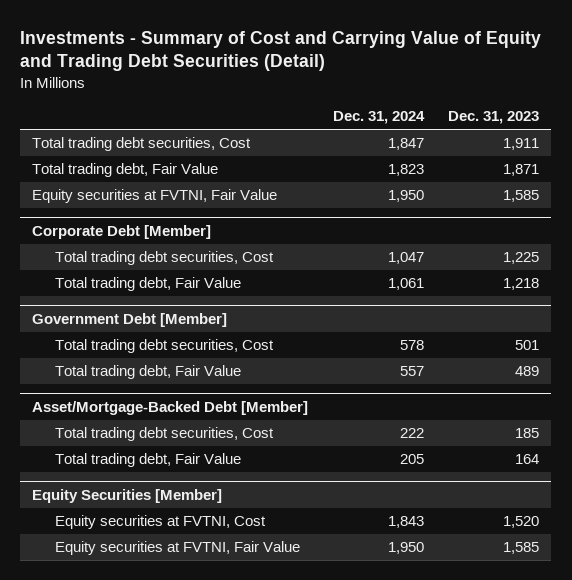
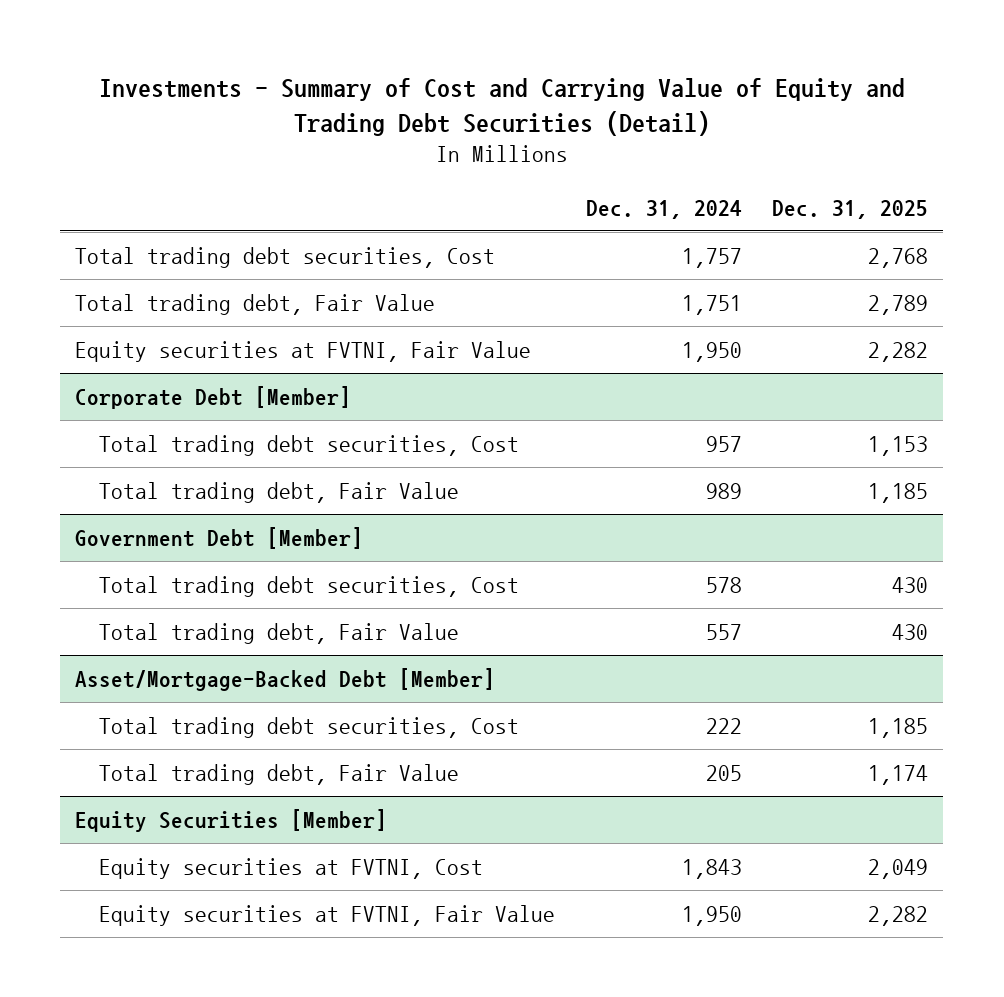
[448,111,540,125] Dec. 31, 2023 -> none
none -> [772,199,929,219] Dec. 31, 2025
[387,138,424,151] 1,847 -> [681,247,742,268] 1,757
[387,164,424,177] 1,823 -> [681,294,742,315] 1,751
[387,252,424,265] 1,047 -> [705,435,742,452] 957
[387,278,424,291] 1,061 -> [705,482,742,499] 989

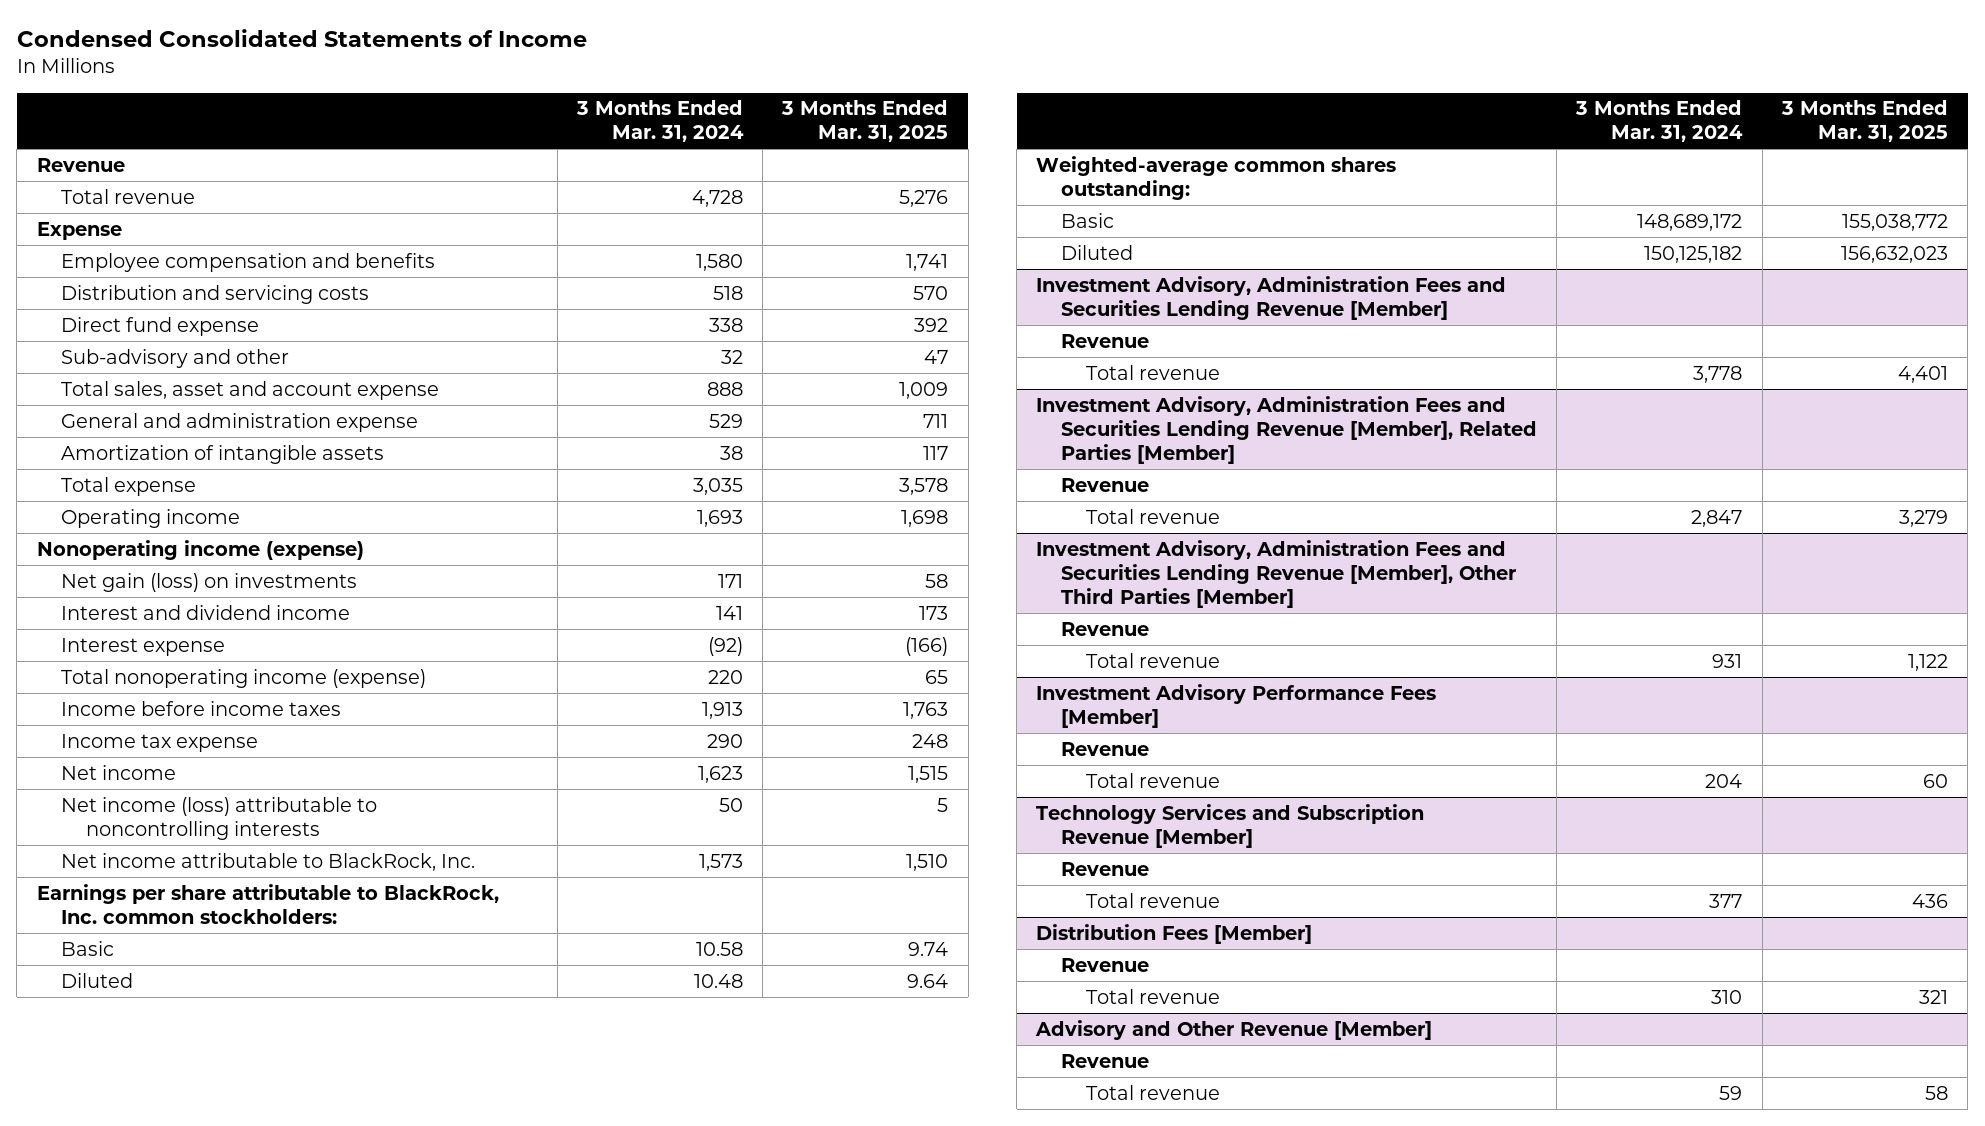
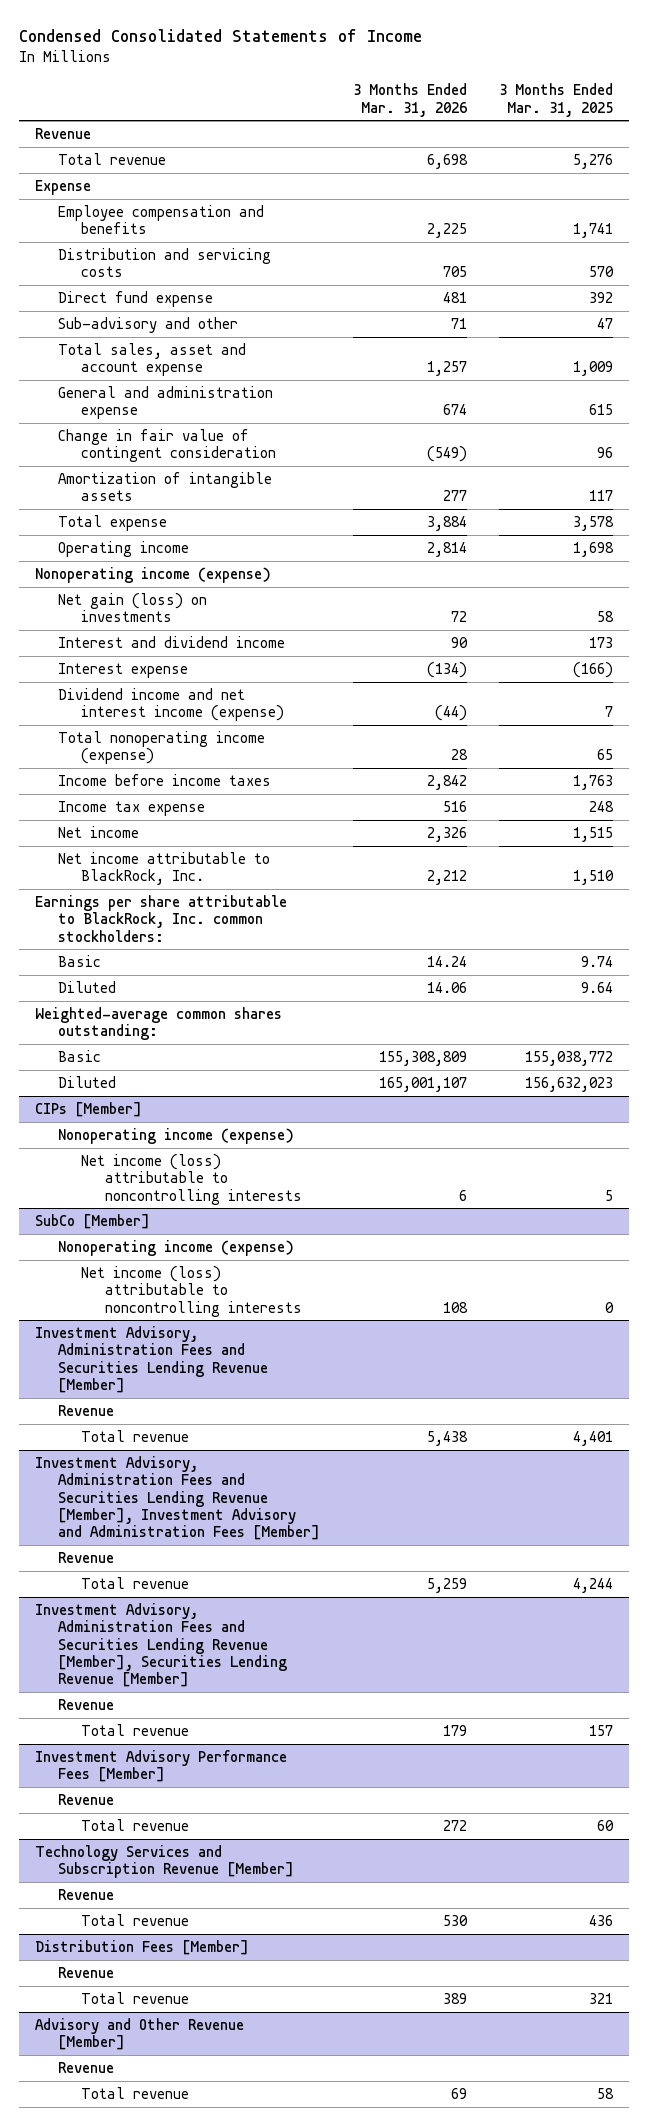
[575,100,744,143] 3 Months Ended Mar. 31, 2024 -> none
none -> [352,83,467,117] 3 Months Ended Mar. 31, 2026
[923,413,949,428] 711 -> [588,404,613,416] 615
none -> [58,429,277,463] Change in fair value of contingent consideration
none -> [58,688,285,722] Dividend income and net interest income (expense)
[61,796,378,840] Net income (loss) attributable to noncontrolling interests -> none
none -> [35,1102,143,1118] CIPs [Member]
none -> [58,1128,295,1145] Nonoperating income (expense)
none -> [81,1154,302,1205] Net income (loss) attributable to noncontrolling interests
none -> [35,1214,151,1230] SubCo [Member]
none -> [58,1240,295,1257] Nonoperating income (expense)
none -> [81,1266,302,1317] Net income (loss) attributable to noncontrolling interests
[1036,395,1537,464] Investment Advisory, Administration Fees and Securities Lending Revenue [Member], Related Parties [Member] -> [35,1456,321,1541] Investment Advisory, Administration Fees and Securities Lending Revenue [Member], Investment Advisory and Administration Fees [Member]
[1898,509,1948,527] 3,279 -> [572,1578,613,1594] 4,244
[1036,539,1516,608] Investment Advisory, Administration Fees and Securities Lending Revenue [Member], Other Third Parties [Member] -> [35,1603,288,1688] Investment Advisory, Administration Fees and Securities Lending Revenue [Member], Securities Lending Revenue [Member]
[1907,653,1948,671] 1,122 -> [588,1725,613,1737] 157

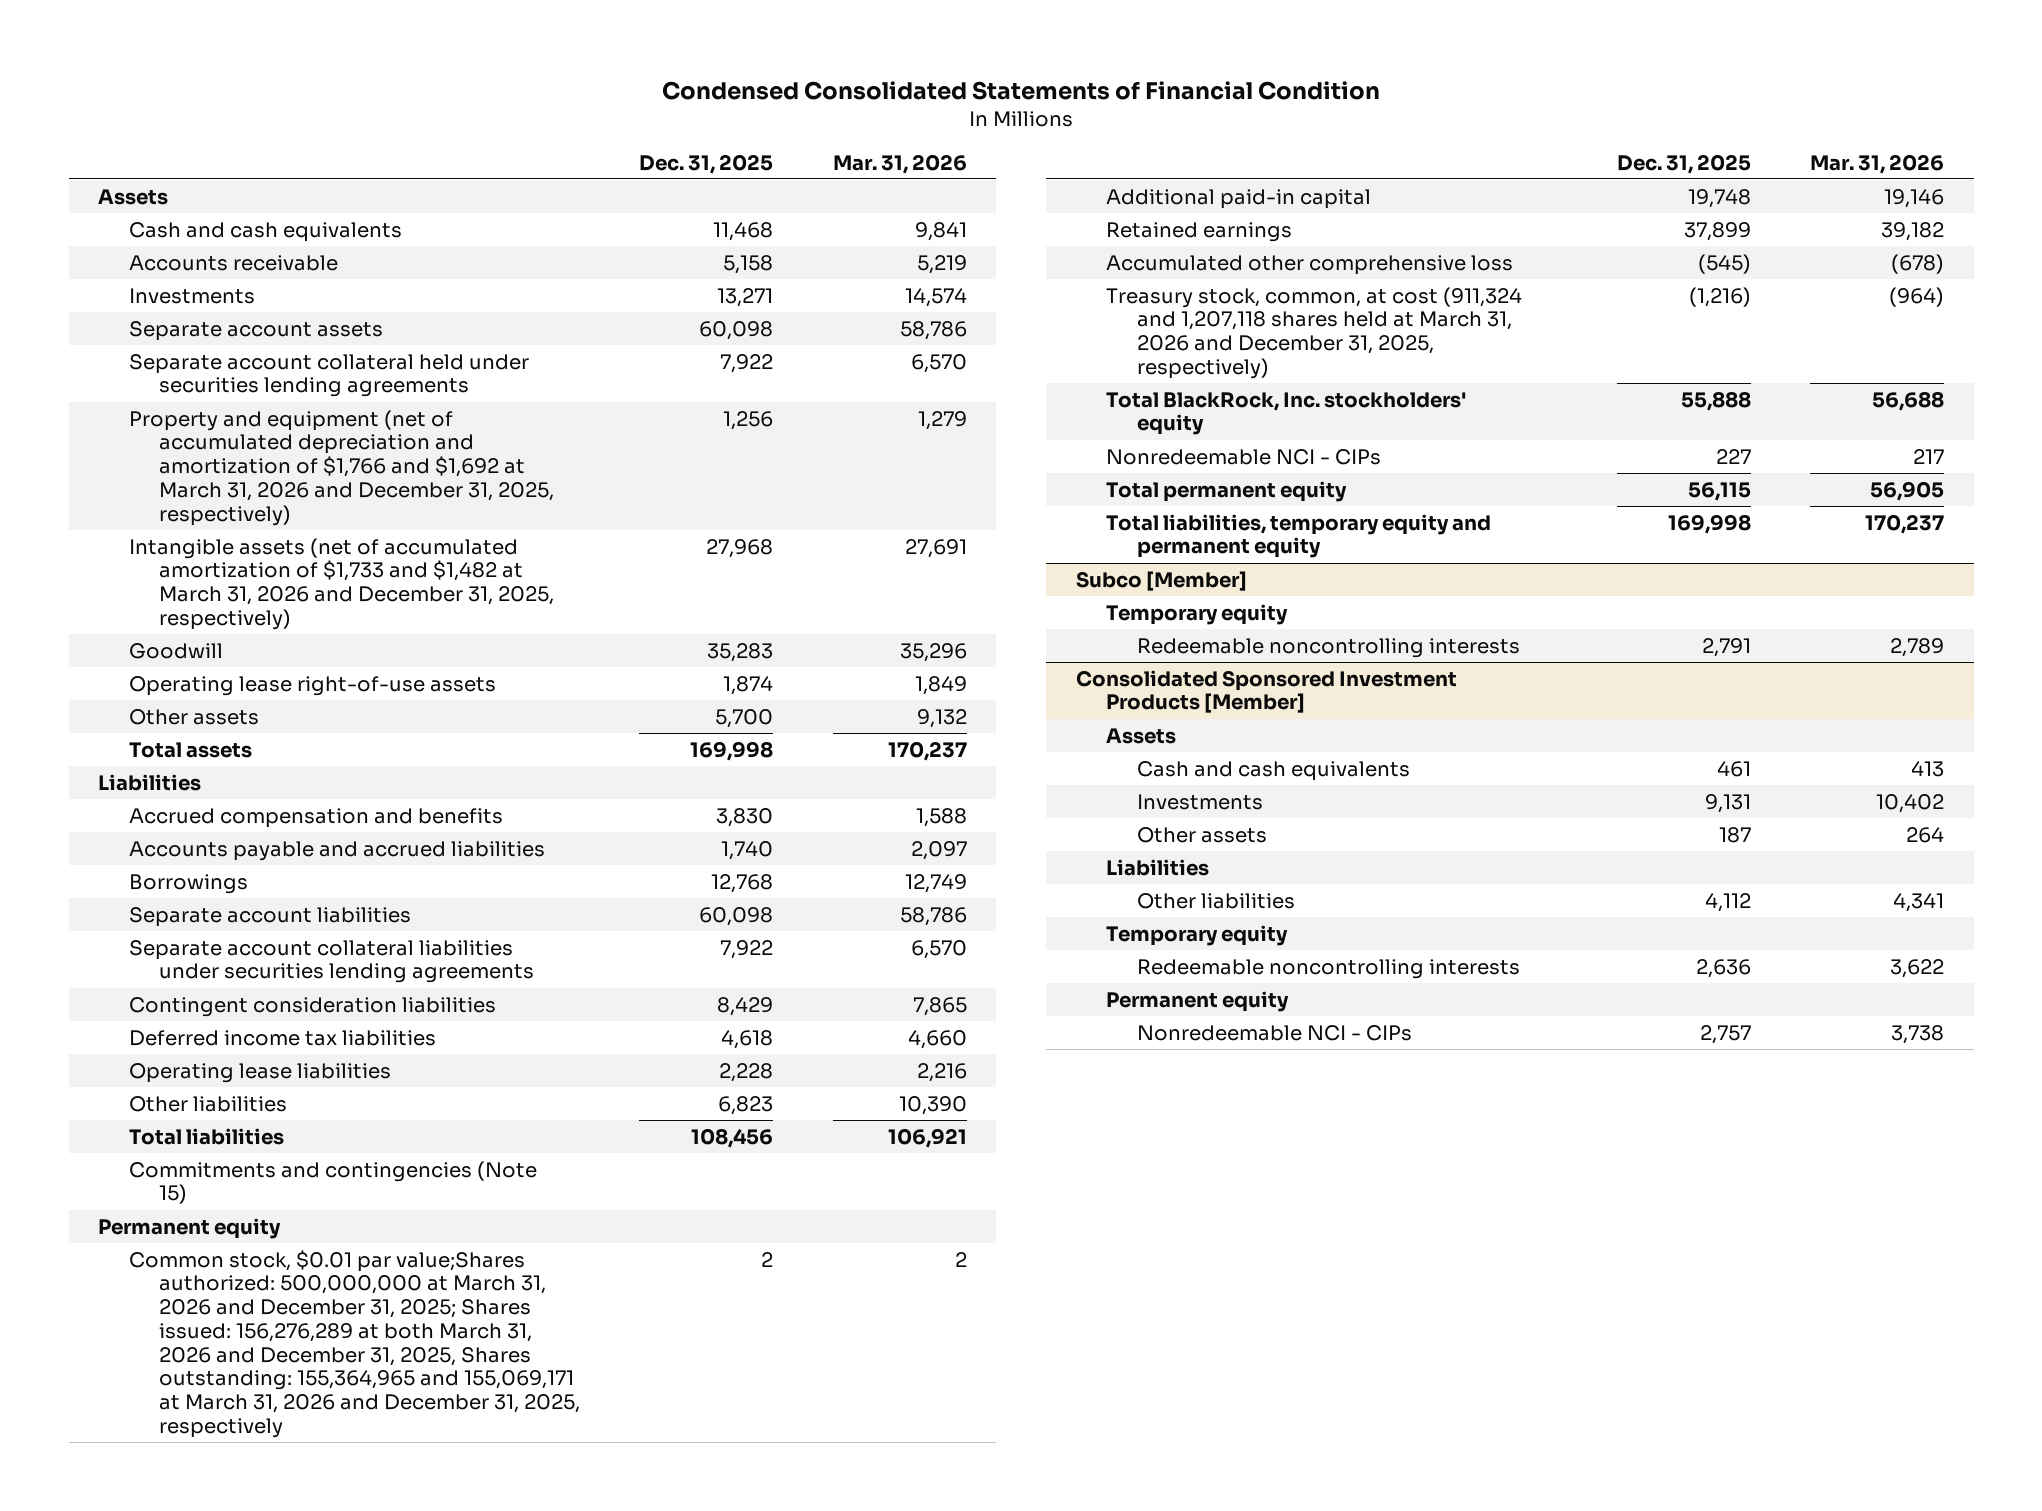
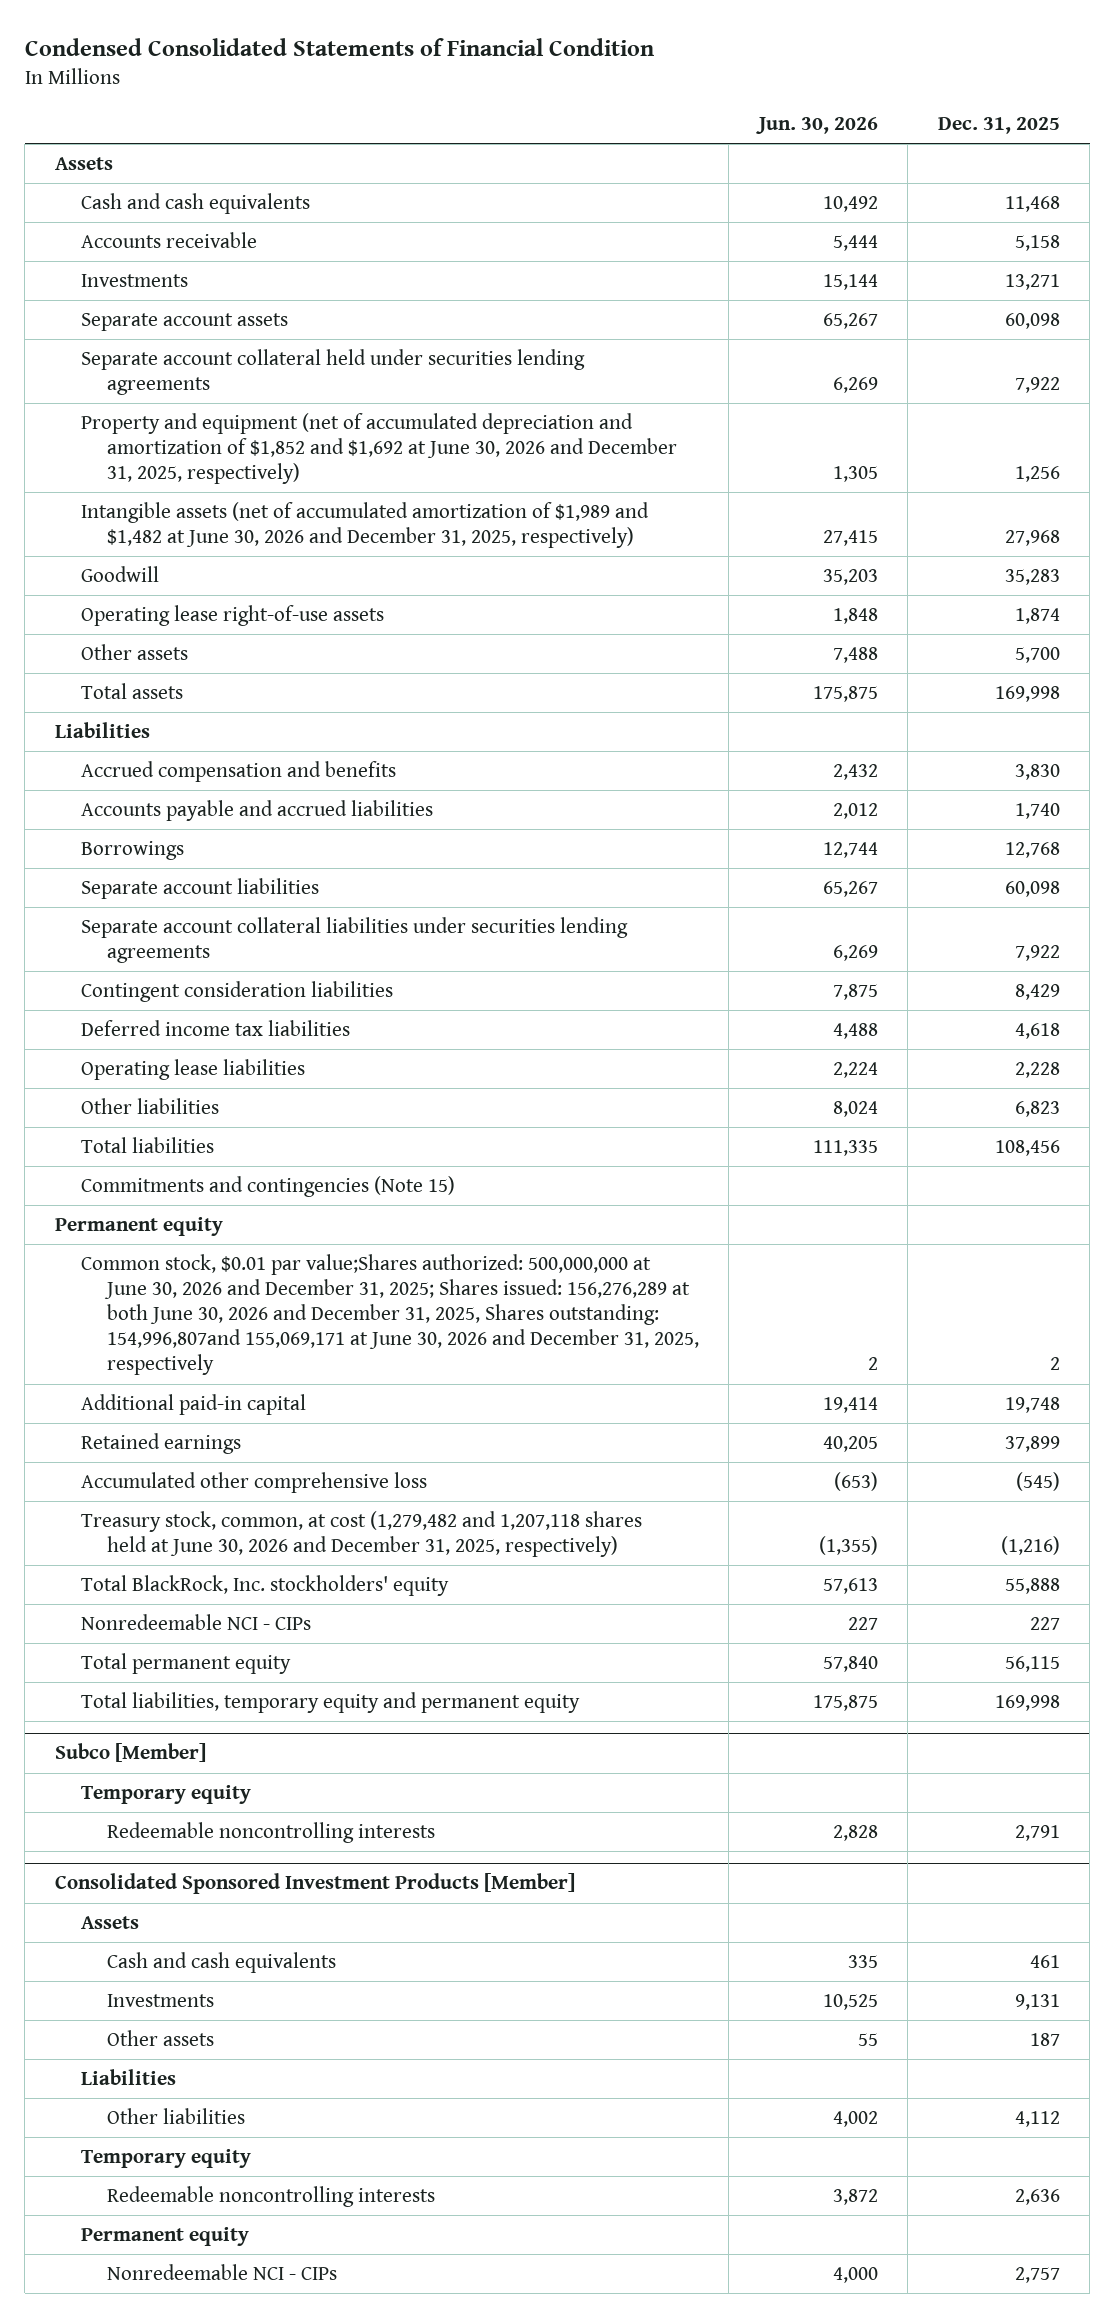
[832,153,967,174] Mar. 31, 2026 -> none
none -> [755,116,878,134] Jun. 30, 2026
[128,409,555,526] Property and equipment (net of accumulated depreciation and amortization of $1,766 and $1,692 at March 31, 2026 and December 31, 2025, respectively) -> [80,412,678,485] Property and equipment (net of accumulated depreciation and amortization of $1,852 and $1,692 at June 30, 2026 and December 31, 2025, respectively)
[128,537,555,630] Intangible assets (net of accumulated amortization of $1,733 and $1,482 at March 31, 2026 and December 31, 2025, respectively) -> [80,501,649,549] Intangible assets (net of accumulated amortization of $1,989 and $1,482 at June 30, 2026 and December 31, 2025, respectively)
[128,1249,581,1438] Common stock, $0.01 par value;Shares authorized: 500,000,000 at March 31, 2026 and December 31, 2025; Shares issued: 156,276,289 at both March 31, 2026 and December 31, 2025, Shares outstanding: 155,364,965 and 155,069,171 at March 31, 2026 and December 31, 2025, respectively -> [80,1253,700,1376] Common stock, $0.01 par value;Shares authorized: 500,000,000 at June 30, 2026 and December 31, 2025; Shares issued: 156,276,289 at both June 30, 2026 and December 31, 2025, Shares outstanding: 154,996,807and 155,069,171 at June 30, 2026 and December 31, 2025, respectively
[1106,286,1523,379] Treasury stock, common, at cost (911,324 and 1,207,118 shares held at March 31, 2026 and December 31, 2025, respectively) -> [80,1510,642,1558] Treasury stock, common, at cost (1,279,482 and 1,207,118 shares held at June 30, 2026 and December 31, 2025, respectively)

